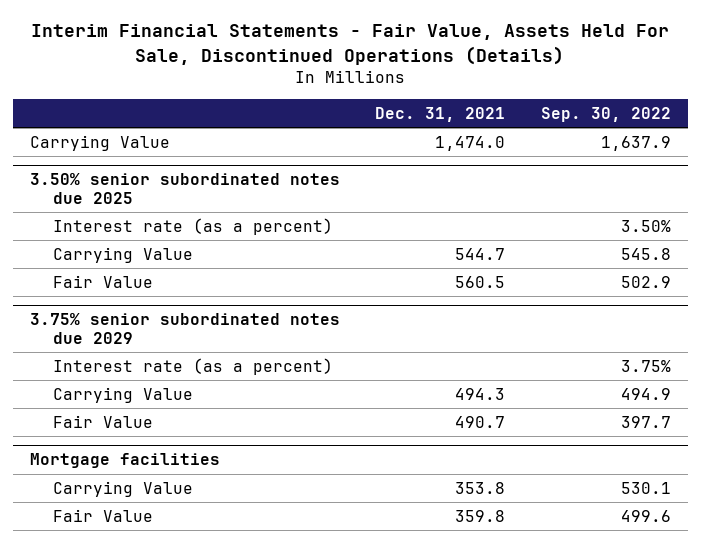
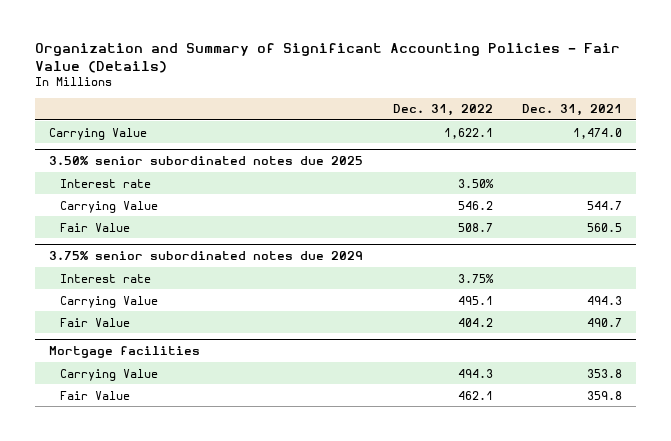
[31,24,670,65] Interim Financial Statements - Fair Value, Assets Held For Sale, Discontinued Operations (Details) -> [34,42,620,73] Organization and Summary of Significant Accounting Policies - Fair Value (Details)
[540,107,671,123] Sep. 30, 2022 -> none
none -> [392,104,493,117] Dec. 31, 2022
[52,217,333,235] Interest rate (as a percent) -> [59,178,151,188] Interest rate
[52,357,333,375] Interest rate (as a percent) -> [59,273,151,283] Interest rate

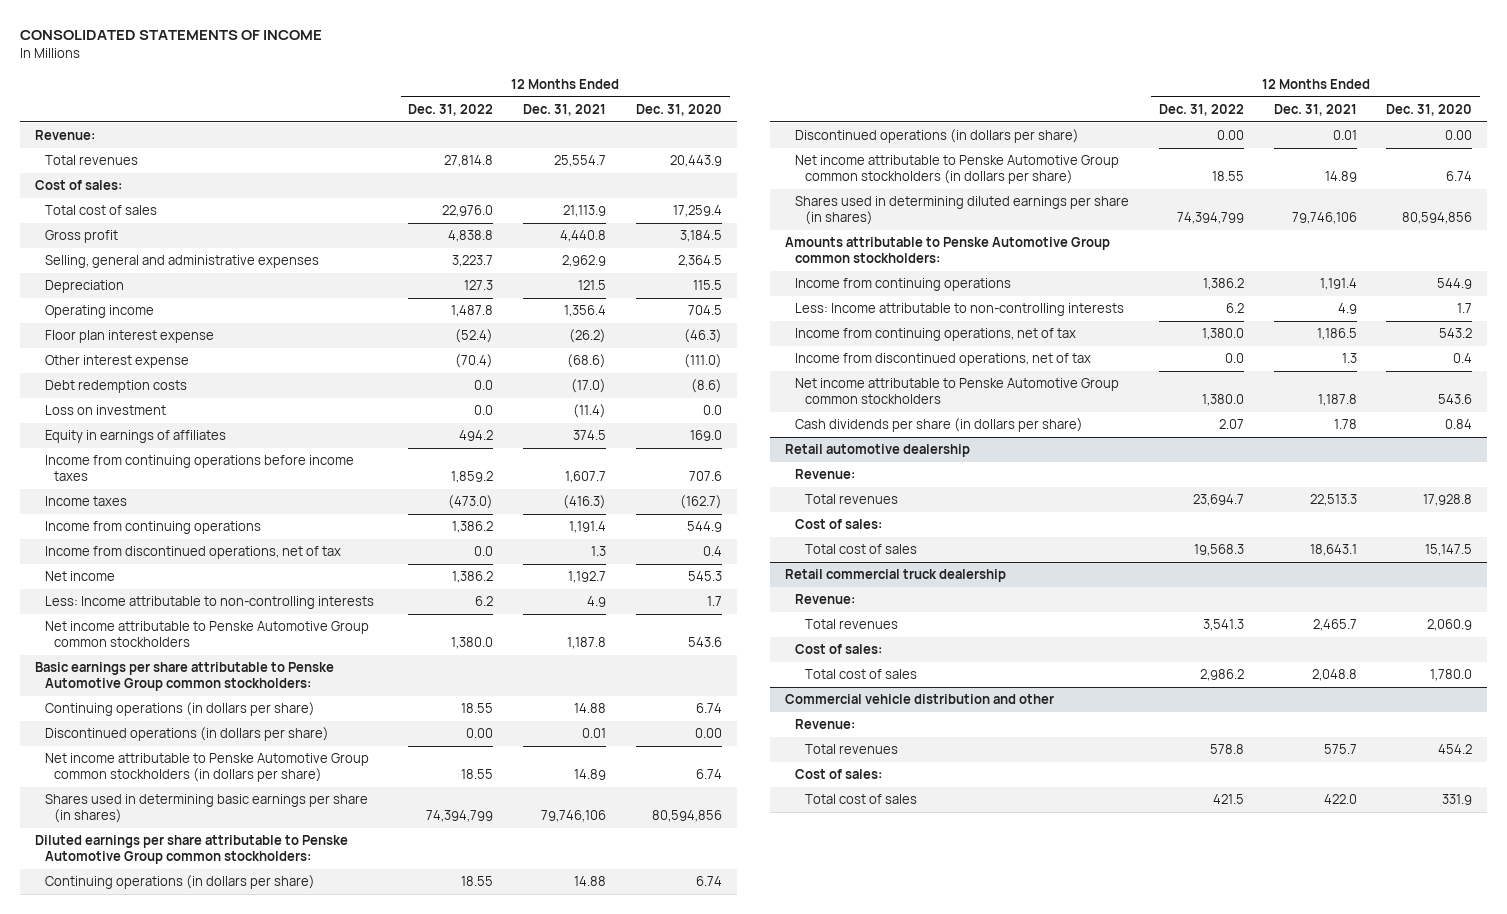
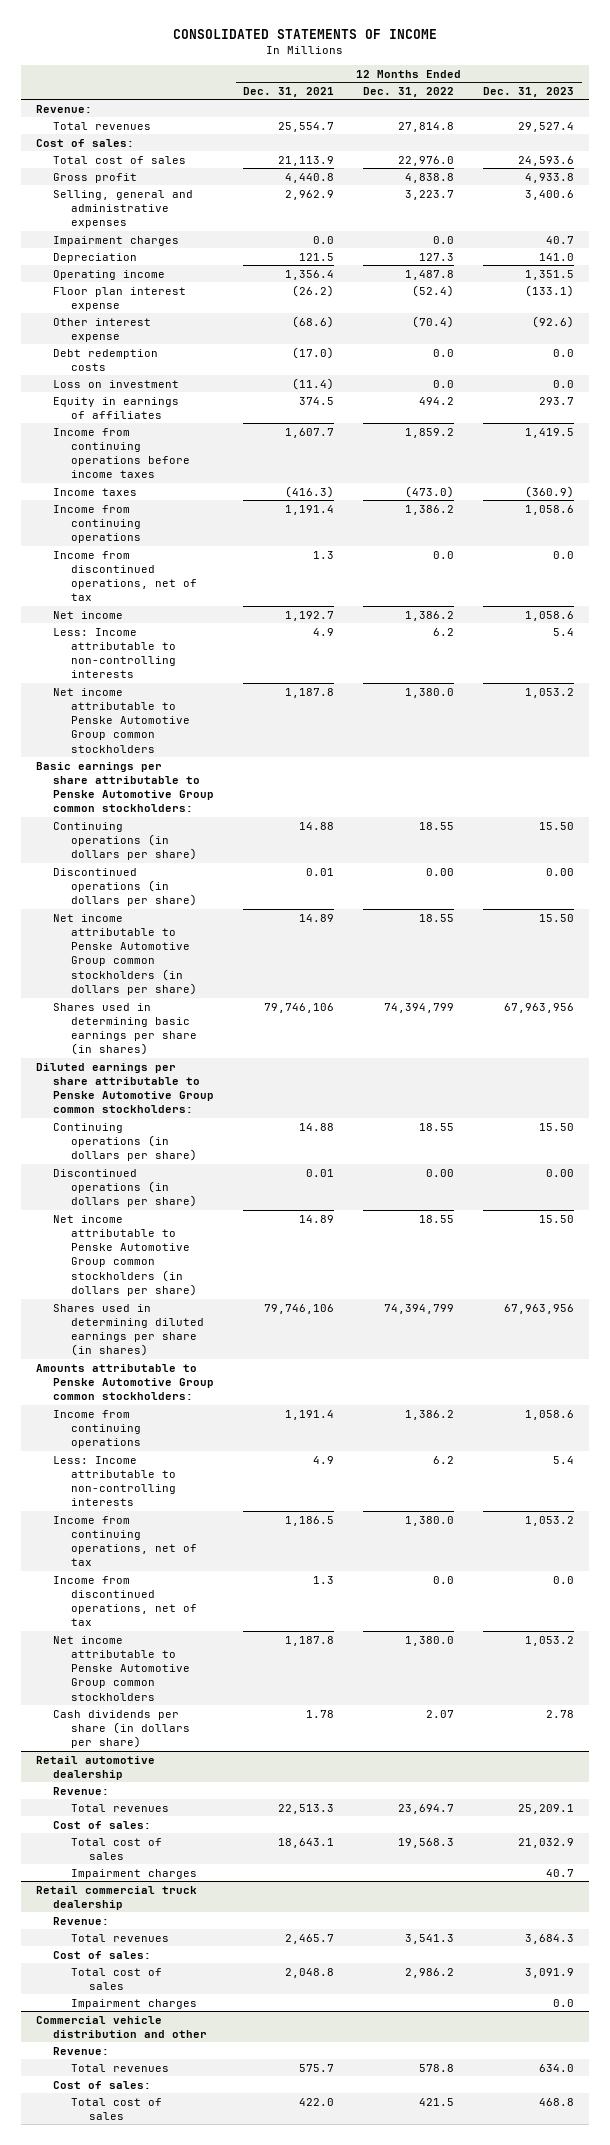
[636,103,723,116] Dec. 31, 2020 -> none
none -> [483,86,575,97] Dec. 31, 2023
none -> [53,235,180,246] Impairment charges
none -> [71,1868,198,1879] Impairment charges
none -> [71,1998,198,2009] Impairment charges

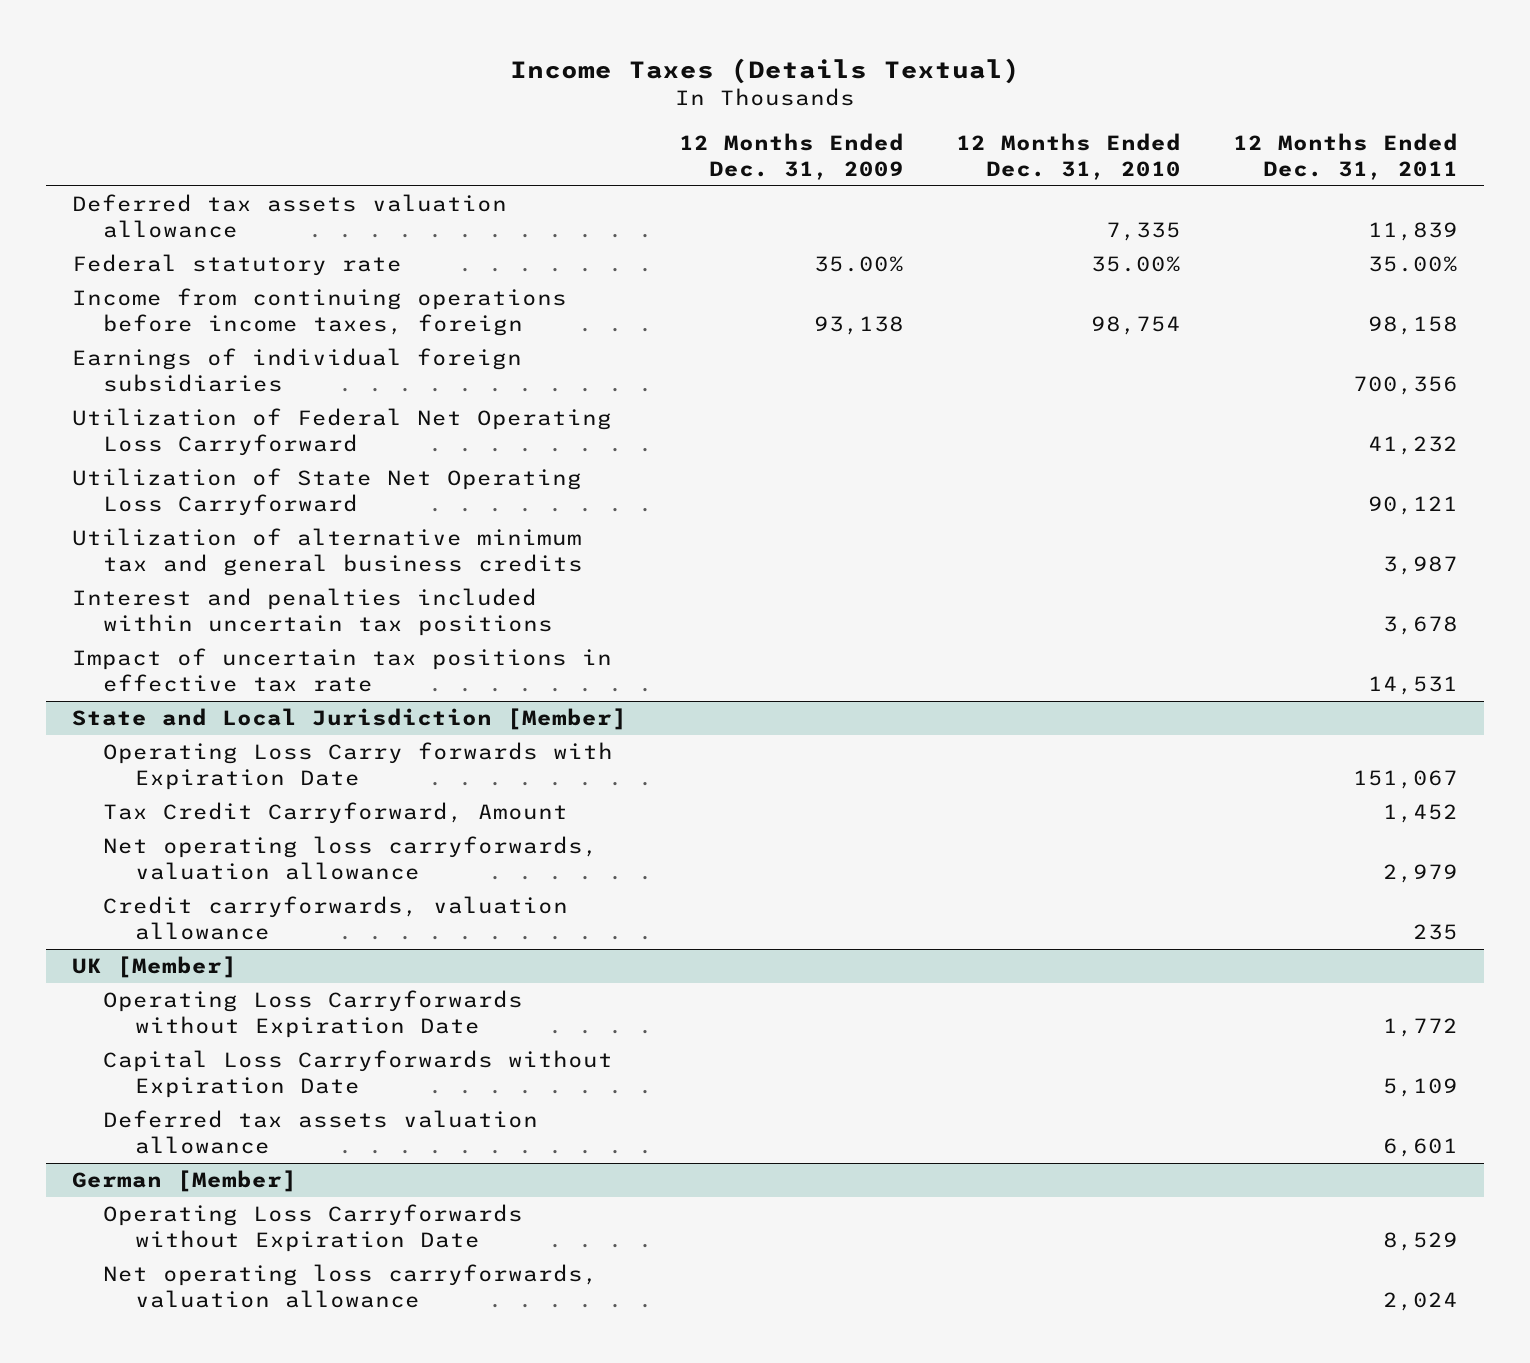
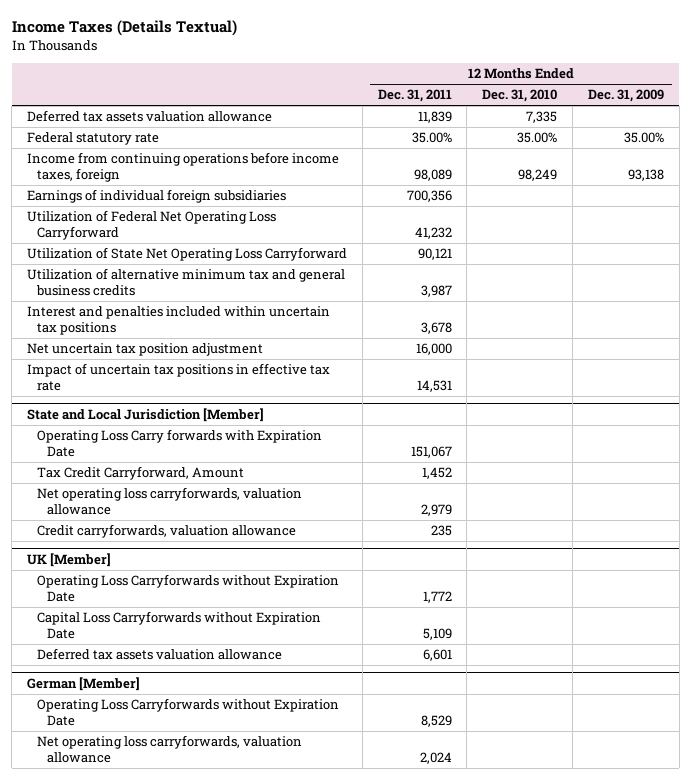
[1091,316,1182,336] 98,754 -> [518,168,558,181] 98,249
[1368,316,1459,336] 98,158 -> [413,168,452,181] 98,089
none -> [27,343,264,357] Net uncertain tax position adjustment

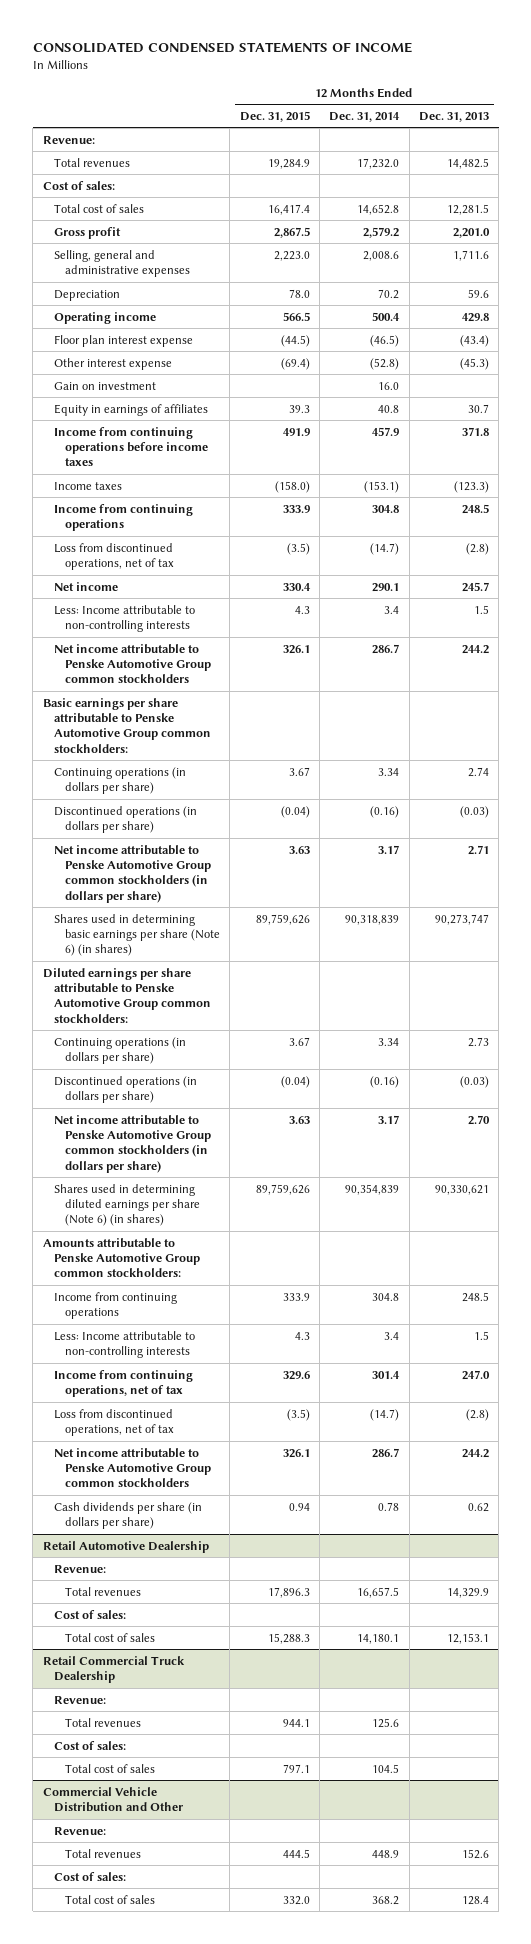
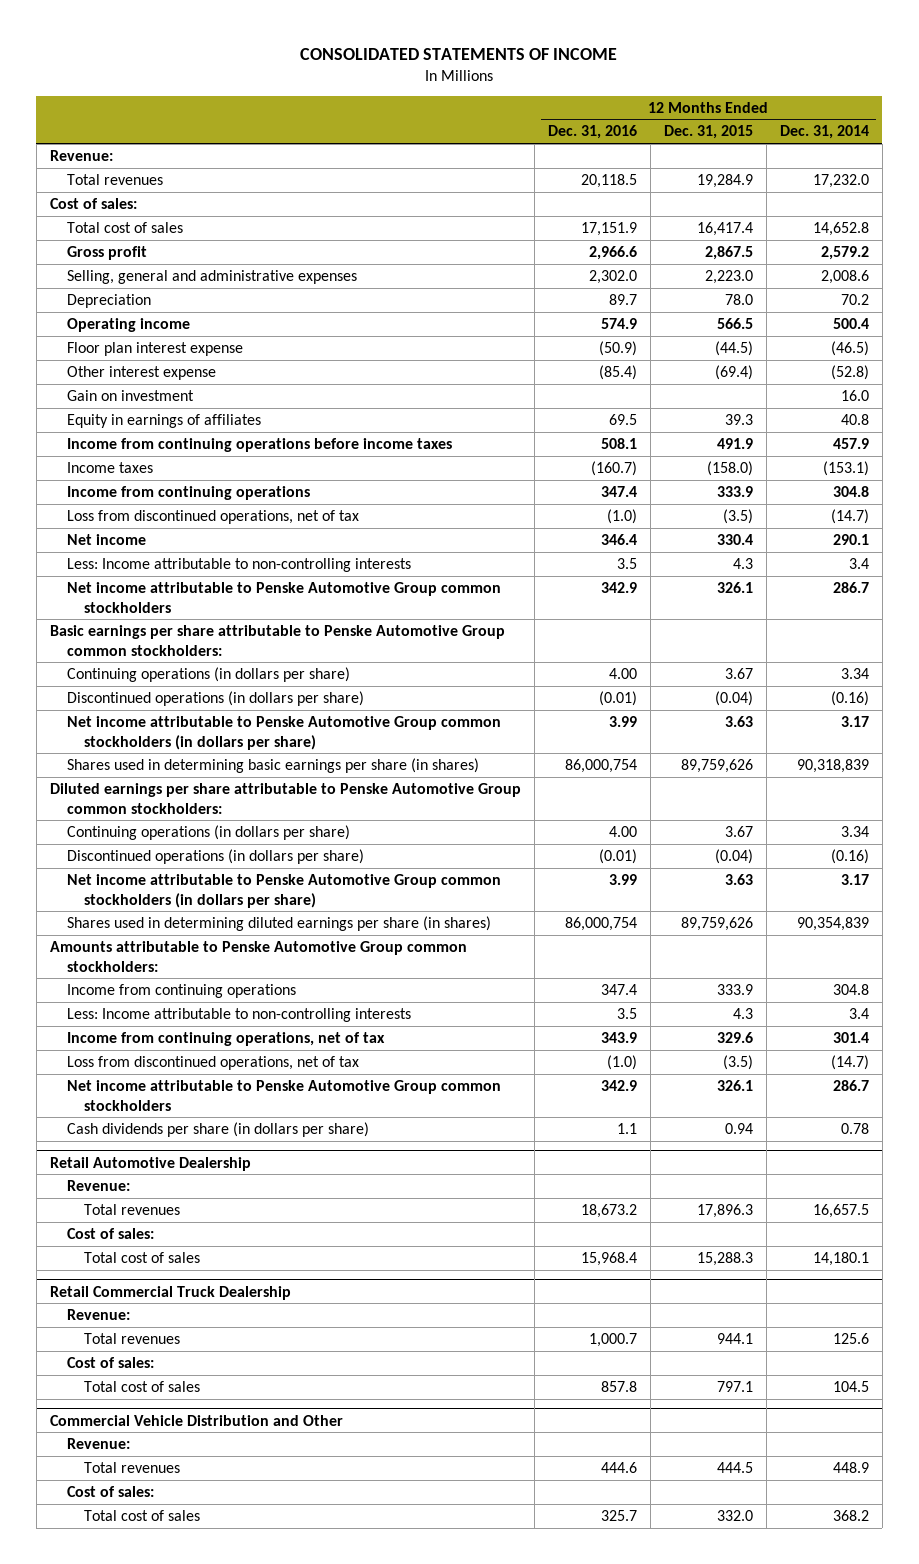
[32,42,412,54] CONSOLIDATED CONDENSED STATEMENTS OF INCOME -> [300,48,618,61] CONSOLIDATED STATEMENTS OF INCOME
[418,111,489,122] Dec. 31, 2013 -> none
none -> [547,125,637,140] Dec. 31, 2016
[53,913,220,957] Shares used in determining basic earnings per share (Note 6) (in shares) -> [66,757,479,773] Shares used in determining basic earnings per share (in shares)
[53,1183,200,1227] Shares used in determining diluted earnings per share (Note 6) (in shares) -> [66,915,491,931] Shares used in determining diluted earnings per share (in shares)

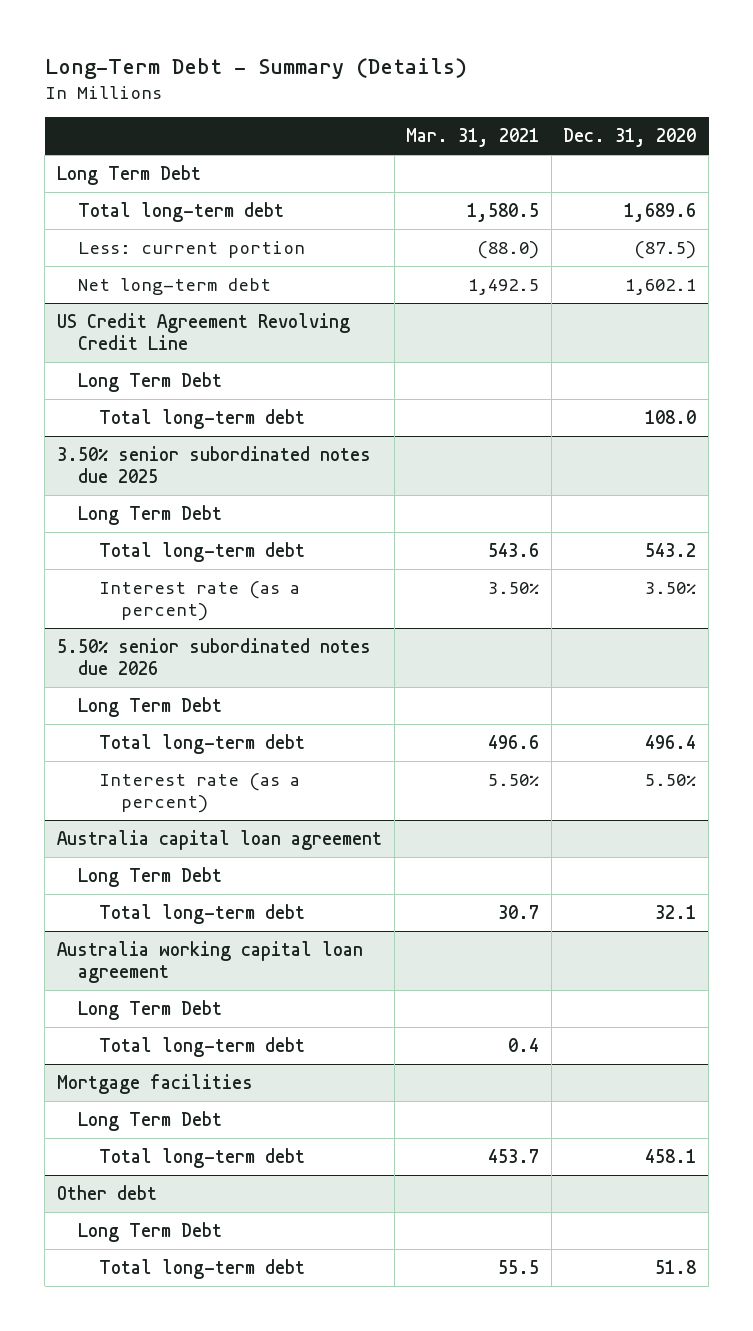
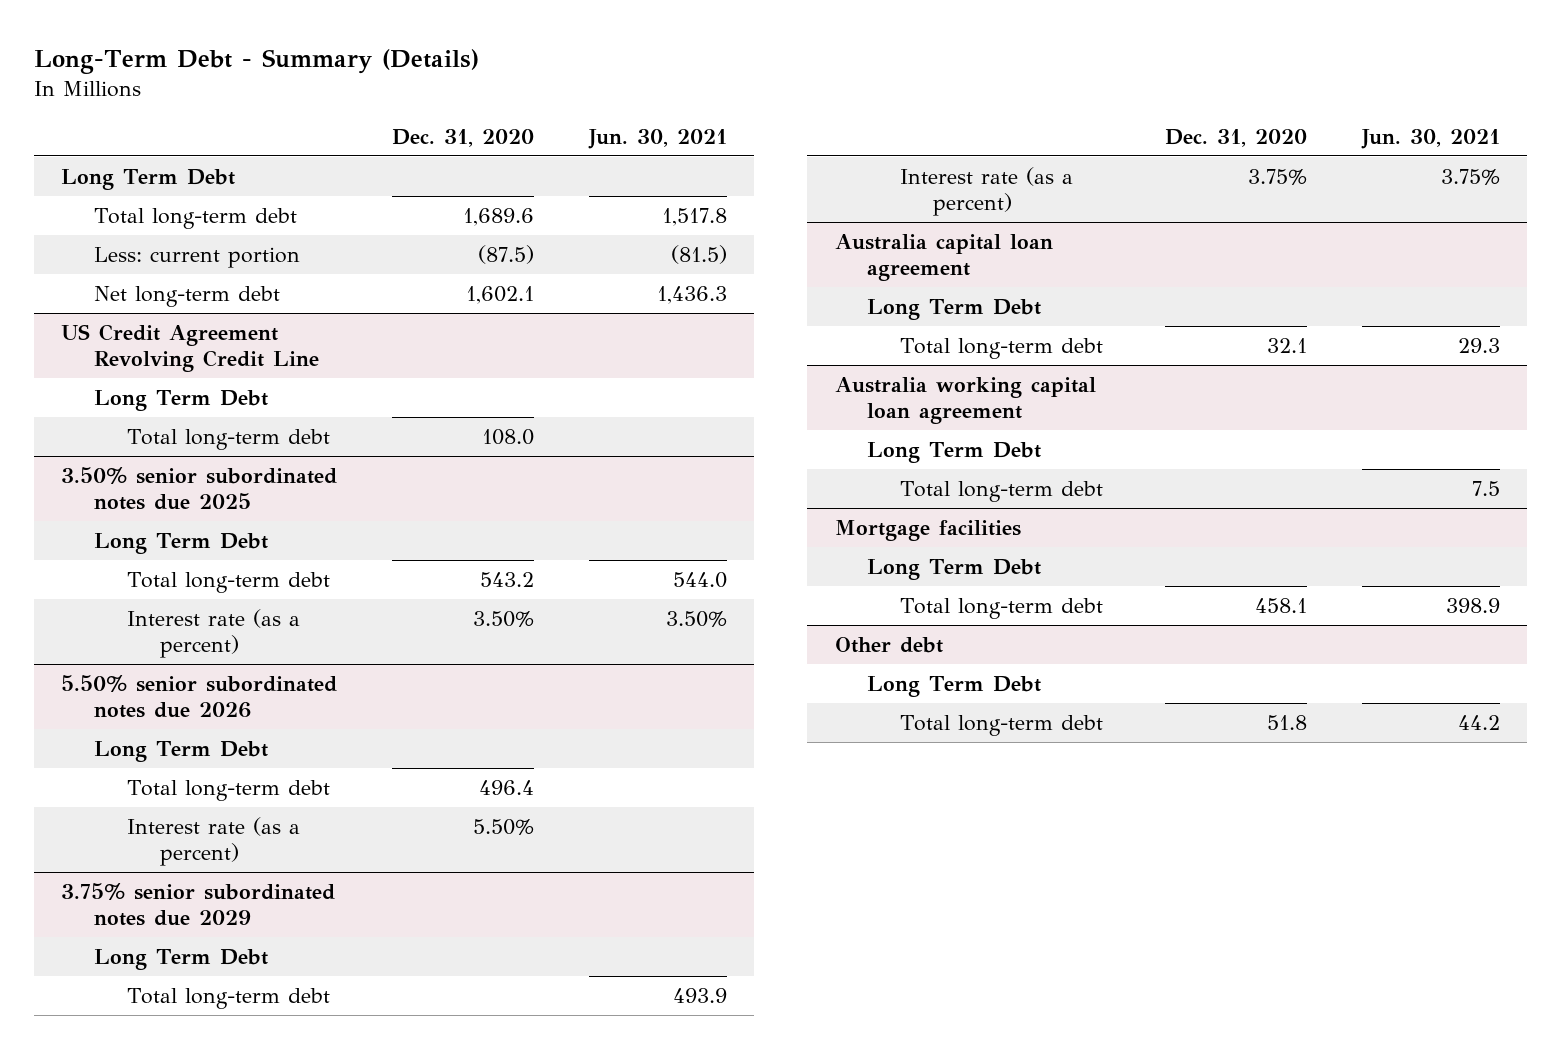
[406,128,540,148] Mar. 31, 2021 -> none
none -> [587,128,727,149] Jun. 30, 2021
none -> [61,882,336,927] 3.75% senior subordinated notes due 2029
none -> [94,948,269,970] Long Term Debt
none -> [127,987,331,1009] Total long-term debt
none -> [900,166,1074,217] Interest rate (as a percent)

